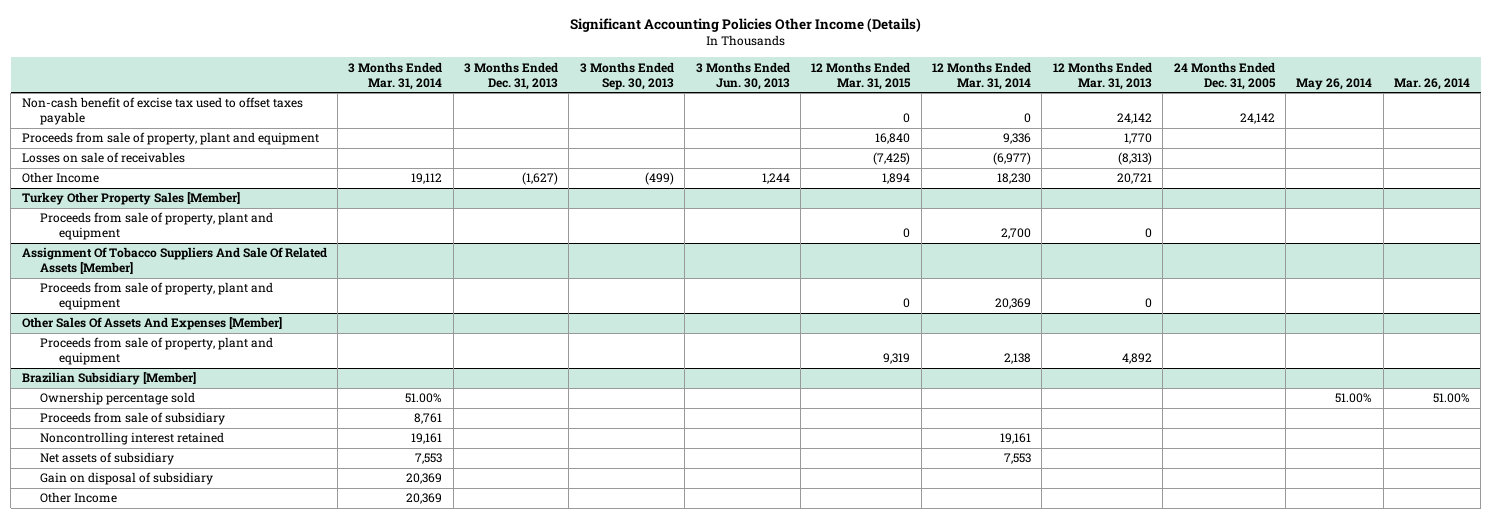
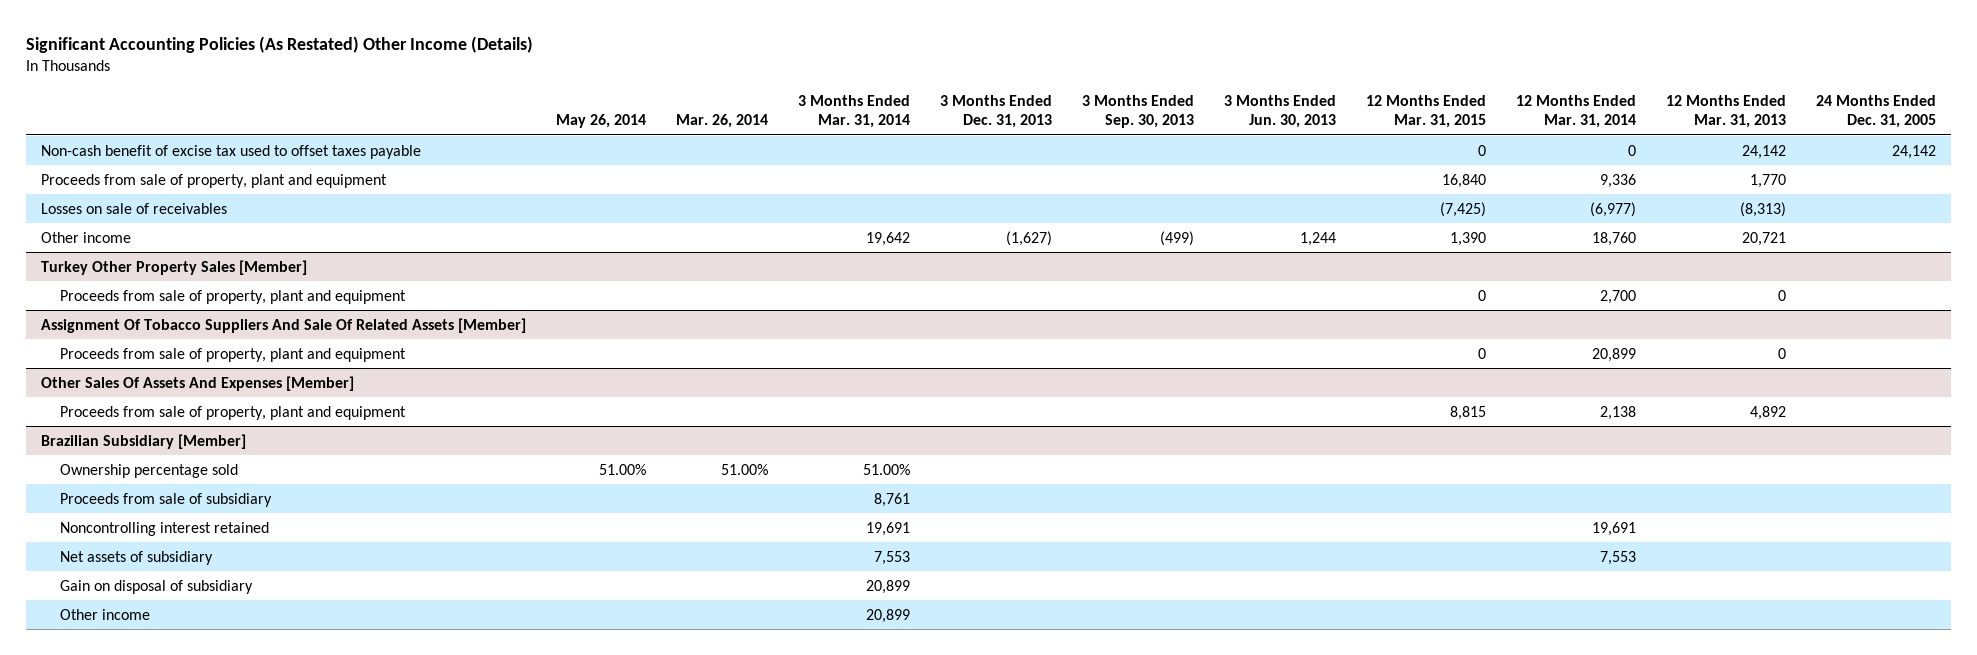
[569,18,921,33] Significant Accounting Policies Other Income (Details) -> [25,35,533,53] Significant Accounting Policies (As Restated) Other Income (Details)
[21,172,99,184] Other Income -> [40,231,131,243] Other income
[411,173,443,185] 19,112 -> [865,231,910,246] 19,642
[882,173,911,185] 1,894 -> [1449,231,1486,246] 1,390
[997,173,1032,185] 18,230 -> [1591,231,1636,246] 18,760
[995,298,1032,310] 20,369 -> [1591,347,1636,362] 20,899
[883,353,911,365] 9,319 -> [1449,405,1486,420] 8,815
[411,433,443,445] 19,161 -> [865,521,910,536] 19,691
[1000,433,1032,445] 19,161 -> [1591,521,1636,536] 19,691
[406,473,443,485] 20,369 -> [865,579,910,594] 20,899
[40,492,118,504] Other Income -> [59,608,150,620] Other income
[406,493,443,505] 20,369 -> [865,608,910,623] 20,899

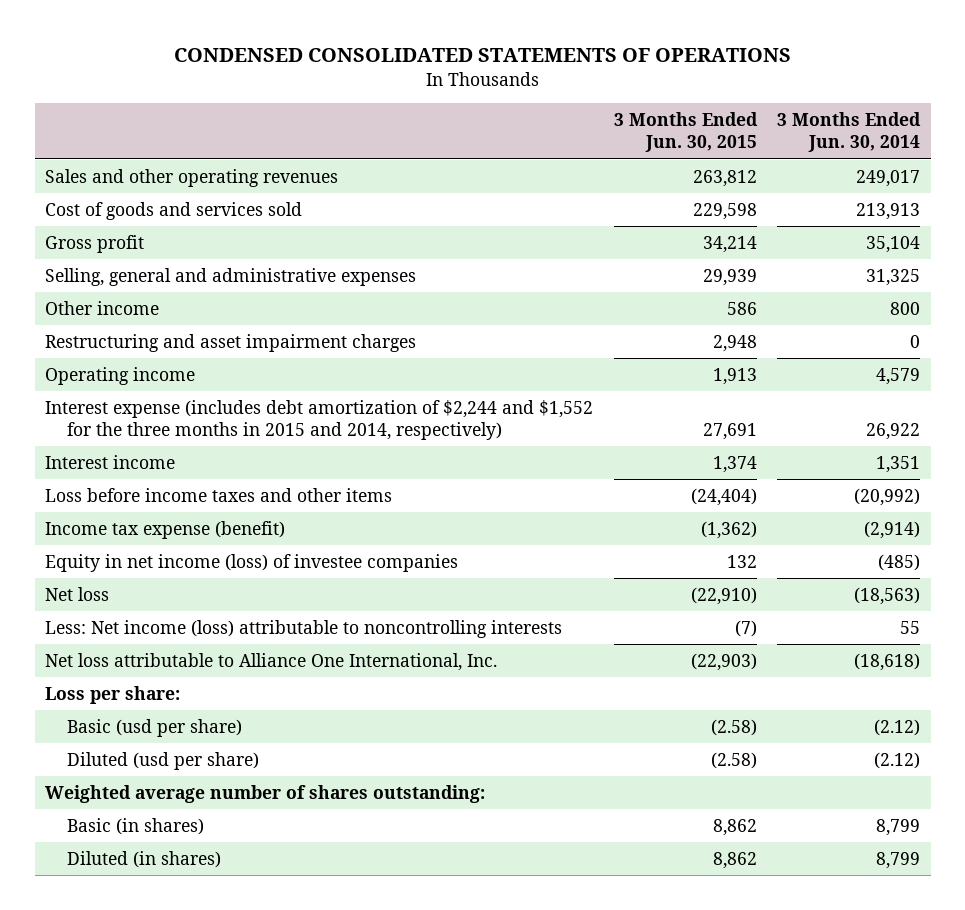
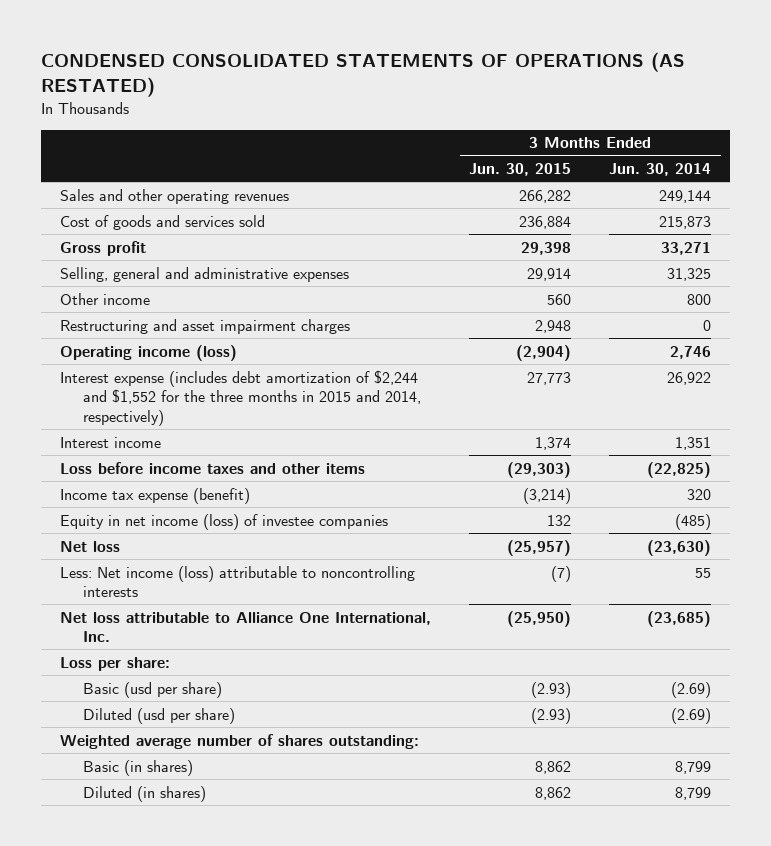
[173,48,791,63] CONDENSED CONSOLIDATED STATEMENTS OF OPERATIONS -> [41,51,686,97] CONDENSED CONSOLIDATED STATEMENTS OF OPERATIONS (AS RESTATED)
[692,170,757,188] 263,812 -> [519,189,572,203] 266,282
[856,170,921,188] 249,017 -> [659,189,712,203] 249,144
[692,203,757,221] 229,598 -> [519,215,572,229] 236,884
[856,203,921,221] 213,913 -> [659,215,712,229] 215,873
[702,236,757,254] 34,214 -> [521,241,572,255] 29,398
[866,236,921,254] 35,104 -> [661,241,712,255] 33,271
[702,269,757,287] 29,939 -> [527,267,572,281] 29,914
[726,302,757,316] 586 -> [547,293,572,305] 560
[45,367,196,386] Operating income -> [60,344,238,361] Operating income (loss)
[712,368,757,386] 1,913 -> [516,344,572,361] (2,904)
[876,368,921,386] 4,579 -> [670,345,712,359] 2,746
[702,423,757,441] 27,691 -> [527,371,572,385] 27,773
[690,488,757,507] (24,404) -> [507,461,572,478] (29,303)
[854,488,921,507] (20,992) -> [647,461,712,478] (22,825)
[700,521,757,540] (1,362) -> [523,487,572,504] (3,214)
[864,521,921,540] (2,914) -> [687,488,712,500] 320
[690,587,757,606] (22,910) -> [507,539,572,556] (25,957)
[854,587,921,606] (18,563) -> [647,539,712,556] (23,630)
[690,653,757,672] (22,903) -> [507,610,572,627] (25,950)
[854,653,921,672] (18,618) -> [647,610,712,627] (23,685)
[710,719,757,737] (2.58) -> [531,681,572,698] (2.93)
[874,719,921,737] (2.12) -> [671,681,712,698] (2.69)
[710,752,757,770] (2.58) -> [531,707,572,724] (2.93)
[874,752,921,770] (2.12) -> [671,707,712,724] (2.69)

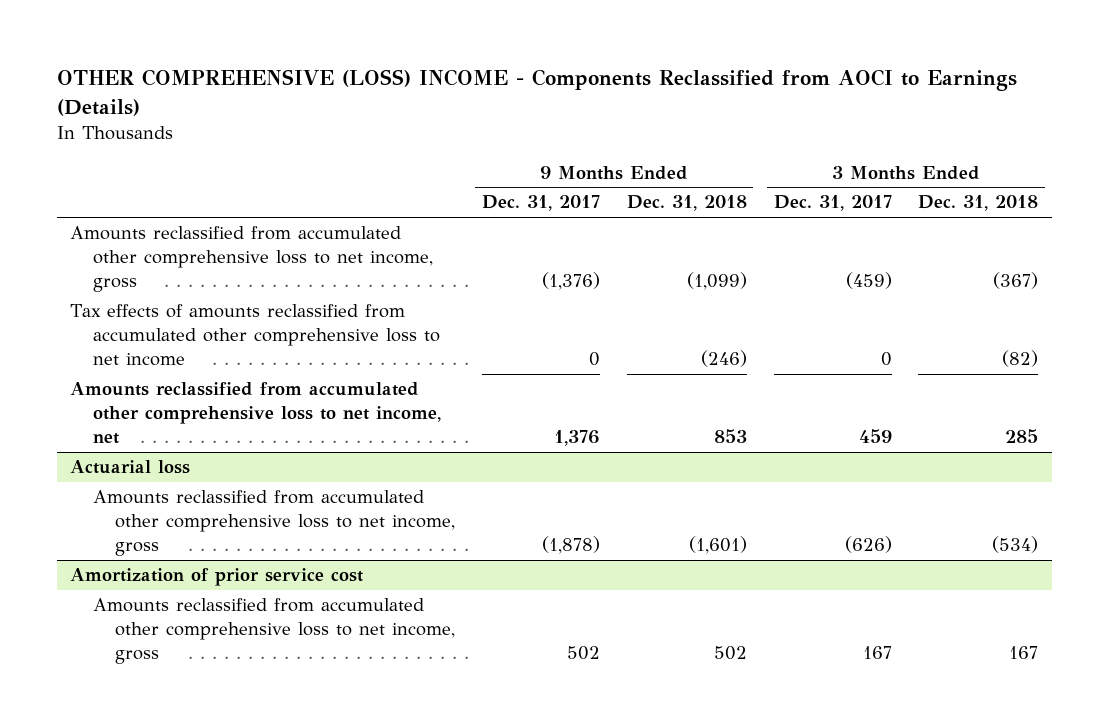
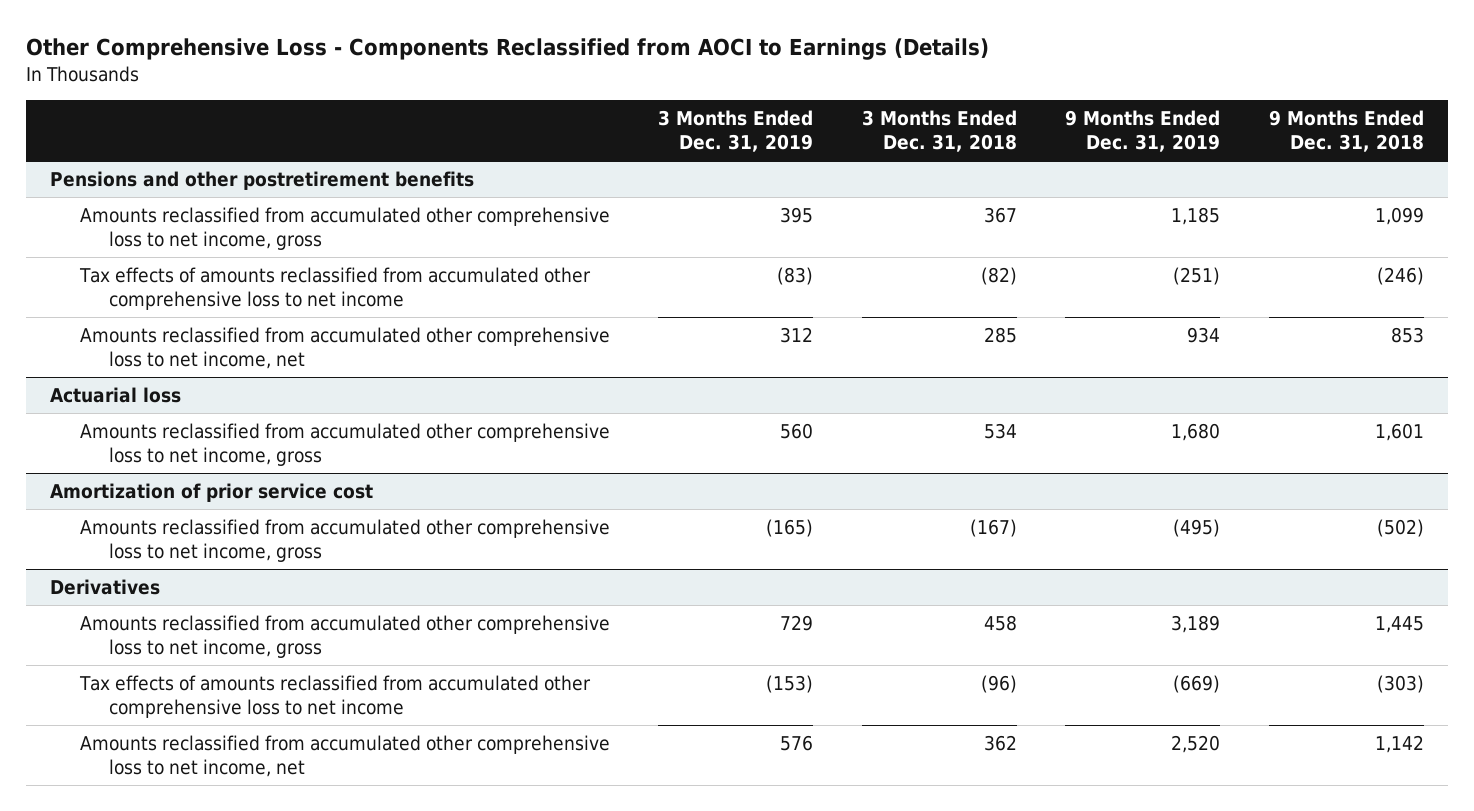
[56,69,1017,116] OTHER COMPREHENSIVE (LOSS) INCOME - Components Reclassified from AOCI to Earnings (Details) -> [25,38,989,61] Other Comprehensive Loss - Components Reclassified from AOCI to Earnings (Details)
[482,195,601,212] Dec. 31, 2017 -> none
[773,195,892,212] Dec. 31, 2017 -> none
none -> [658,110,814,152] 3 Months Ended Dec. 31, 2019
none -> [1065,110,1221,152] 9 Months Ended Dec. 31, 2019
none -> [50,171,475,191] Pensions and other postretirement benefits
[686,272,747,291] (1,099) -> [1375,207,1425,226] 1,099
[993,272,1039,290] (367) -> [983,207,1017,224] 367
[688,536,747,555] (1,601) -> [1375,423,1425,442] 1,601
[992,536,1039,554] (534) -> [983,423,1017,440] 534
[713,646,747,661] 502 -> [1377,519,1425,538] (502)
[1009,646,1039,660] 167 -> [969,519,1017,538] (167)
none -> [50,579,161,596] Derivatives
none -> [79,615,610,658] Amounts reclassified from accumulated other comprehensive loss to net income, gross
none -> [78,675,591,718] Tax effects of amounts reclassified from accumulated other comprehensive loss to net income
none -> [79,735,610,777] Amounts reclassified from accumulated other comprehensive loss to net income, net

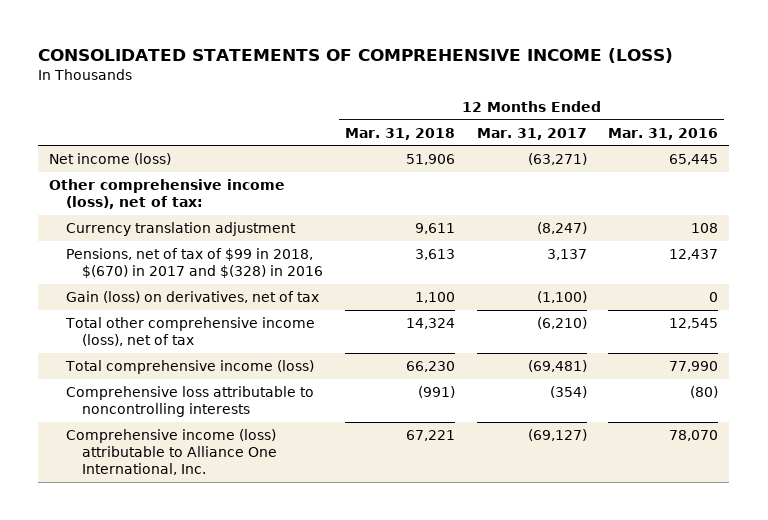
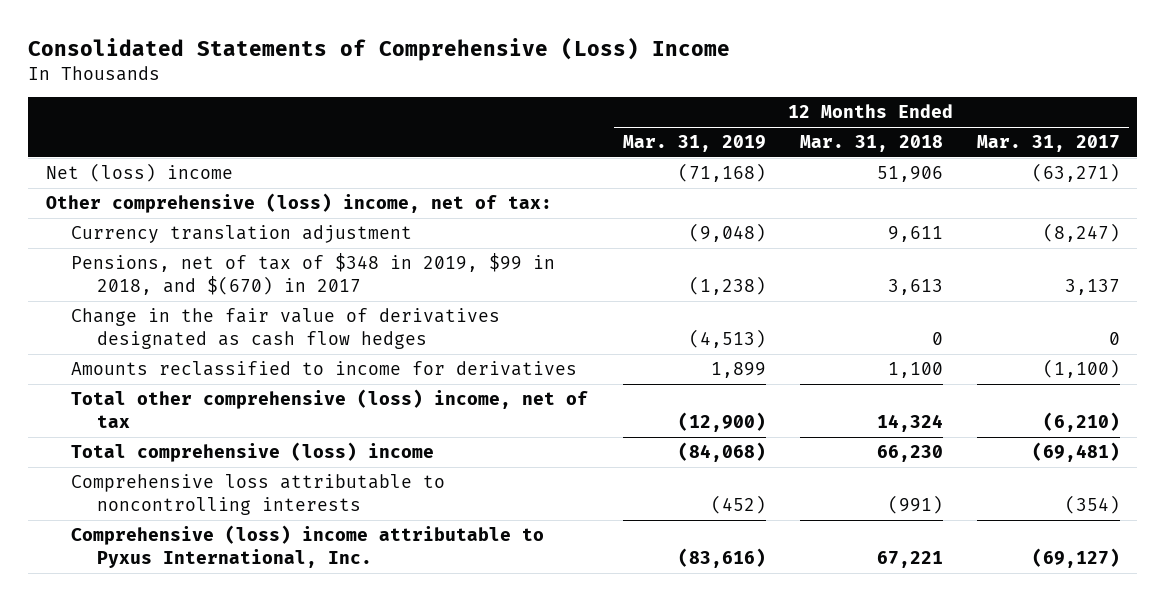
[38,47,674,63] CONSOLIDATED STATEMENTS OF COMPREHENSIVE INCOME (LOSS) -> [28,36,731,61] Consolidated Statements of Comprehensive (Loss) Income
[608,127,719,140] Mar. 31, 2016 -> none
none -> [622,135,766,153] Mar. 31, 2019
[49,153,172,166] Net income (loss) -> [45,163,233,183] Net (loss) income
[49,179,286,210] Other comprehensive income (loss), net of tax: -> [45,193,552,214] Other comprehensive (loss) income, net of tax:
[65,248,324,279] Pensions, net of tax of $99 in 2018, $(670) in 2017 and $(328) in 2016 -> [71,253,556,295] Pensions, net of tax of $348 in 2019, $99 in 2018, and $(670) in 2017
none -> [71,308,501,349] Change in the fair value of derivatives designated as cash flow hedges
[65,291,319,304] Gain (loss) on derivatives, net of tax -> [71,361,578,377] Amounts reclassified to income for derivatives
[64,317,315,347] Total other comprehensive income (loss), net of tax -> [71,389,589,428] Total other comprehensive (loss) income, net of tax
[64,360,314,375] Total comprehensive income (loss) -> [71,442,435,463] Total comprehensive (loss) income
[65,429,278,476] Comprehensive income (loss) attributable to Alliance One International, Inc. -> [71,525,545,568] Comprehensive (loss) income attributable to Pyxus International, Inc.

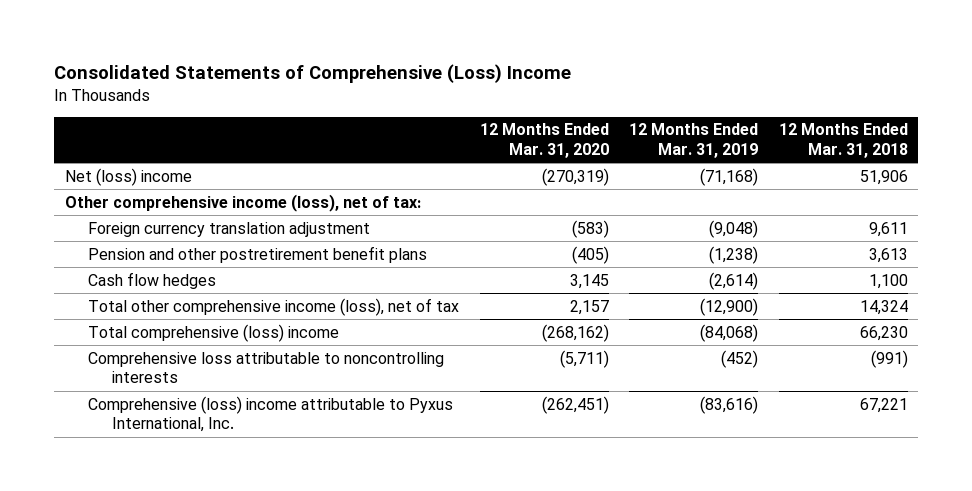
[977,135,1121,153] Mar. 31, 2017 -> none
none -> [479,123,609,159] 12 Months Ended Mar. 31, 2020
[71,308,501,349] Change in the fair value of derivatives designated as cash flow hedges -> none
[71,361,578,377] Amounts reclassified to income for derivatives -> none
[45,193,552,214] Other comprehensive (loss) income, net of tax: -> [64,193,421,212] Other comprehensive income (loss), net of tax:
[71,225,413,244] Currency translation adjustment -> [88,221,371,237] Foreign currency translation adjustment
[71,253,556,295] Pensions, net of tax of $348 in 2019, $99 in 2018, and $(670) in 2017 -> [88,245,428,263] Pension and other postretirement benefit plans
none -> [88,271,217,289] Cash flow hedges
[71,389,589,428] Total other comprehensive (loss) income, net of tax -> [88,297,460,316] Total other comprehensive income (loss), net of tax

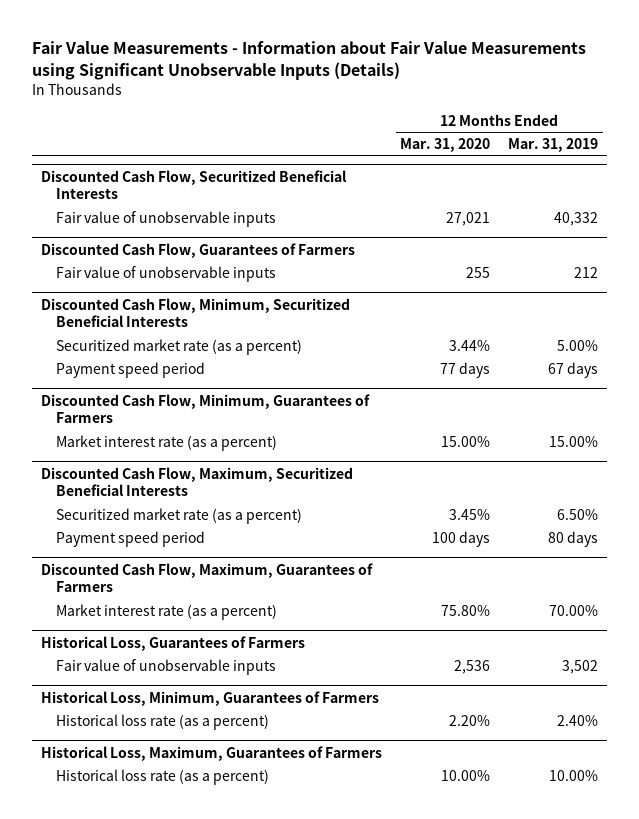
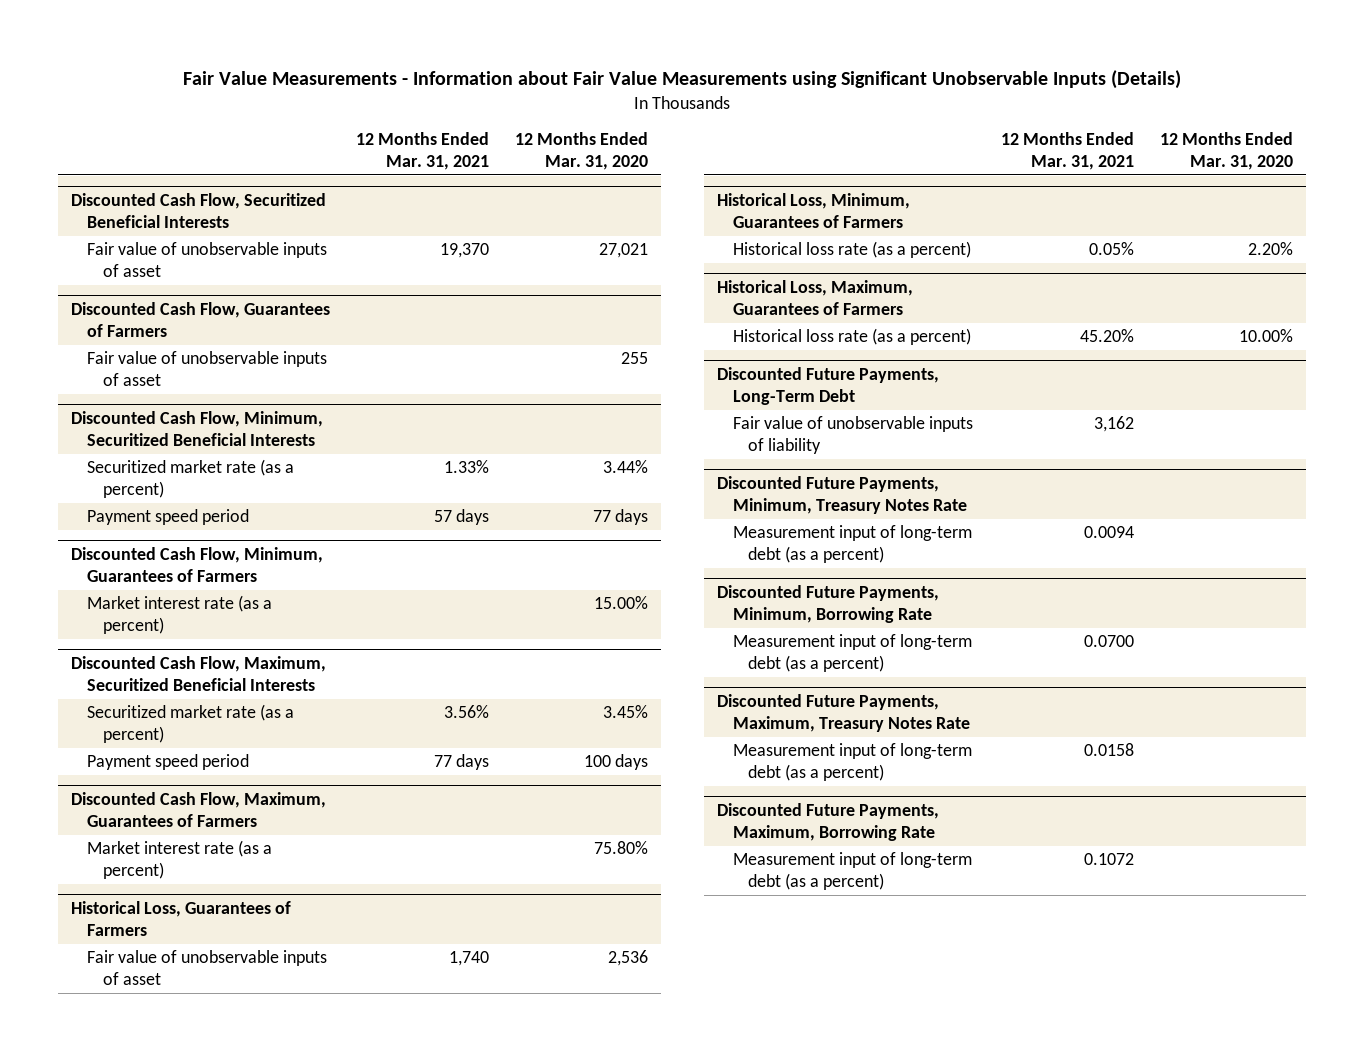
[508,137,599,152] Mar. 31, 2019 -> none
none -> [355,132,489,170] 12 Months Ended Mar. 31, 2021
[55,210,276,227] Fair value of unobservable inputs -> [87,242,328,277] Fair value of unobservable inputs of asset
[55,265,276,282] Fair value of unobservable inputs -> [87,351,328,386] Fair value of unobservable inputs of asset
[55,658,276,675] Fair value of unobservable inputs -> [87,950,328,985] Fair value of unobservable inputs of asset
none -> [716,367,939,405] Discounted Future Payments, Long-Term Debt
none -> [732,416,973,454] Fair value of unobservable inputs of liability
none -> [716,476,967,514] Discounted Future Payments, Minimum, Treasury Notes Rate
none -> [732,525,972,563] Measurement input of long-term debt (as a percent)
none -> [716,585,939,623] Discounted Future Payments, Minimum, Borrowing Rate
none -> [732,634,972,672] Measurement input of long-term debt (as a percent)
none -> [716,694,970,732] Discounted Future Payments, Maximum, Treasury Notes Rate
none -> [732,743,972,781] Measurement input of long-term debt (as a percent)
none -> [716,803,939,841] Discounted Future Payments, Maximum, Borrowing Rate
none -> [732,852,972,890] Measurement input of long-term debt (as a percent)

